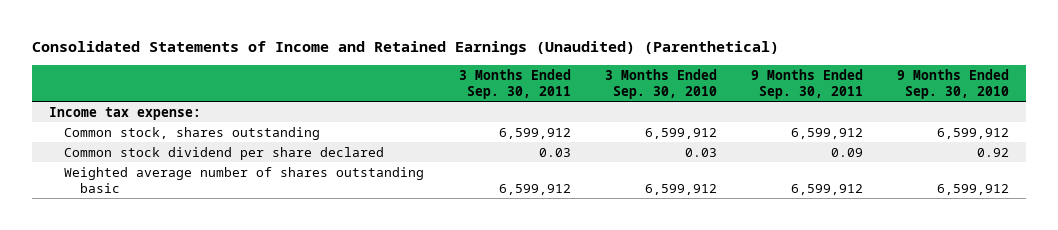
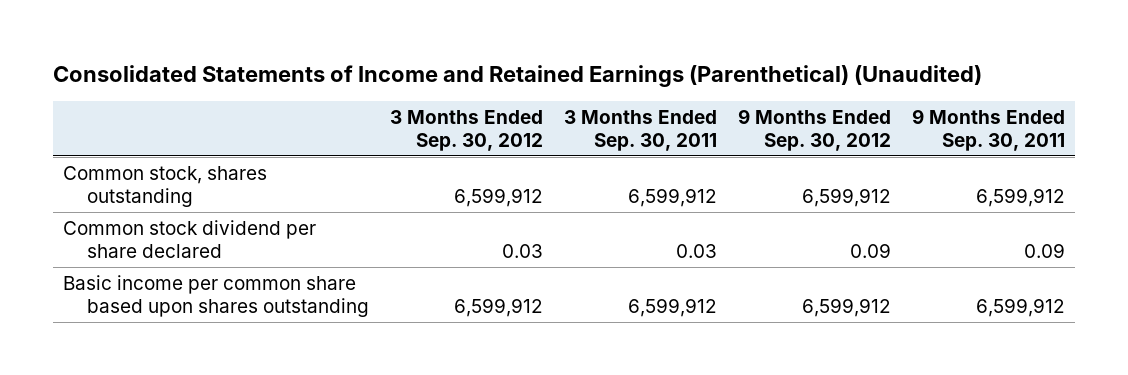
[31,41,779,56] Consolidated Statements of Income and Retained Earnings (Unaudited) (Parenthetical) -> [52,65,982,88] Consolidated Statements of Income and Retained Earnings (Parenthetical) (Unaudited)
[604,69,717,100] 3 Months Ended Sep. 30, 2010 -> none
[897,69,1010,100] 9 Months Ended Sep. 30, 2010 -> none
none -> [389,110,543,152] 3 Months Ended Sep. 30, 2012
none -> [737,109,891,152] 9 Months Ended Sep. 30, 2012
[49,106,202,120] Income tax expense: -> none
[64,166,425,193] Weighted average number of shares outstanding basic -> [63,274,369,317] Basic income per common share based upon shares outstanding

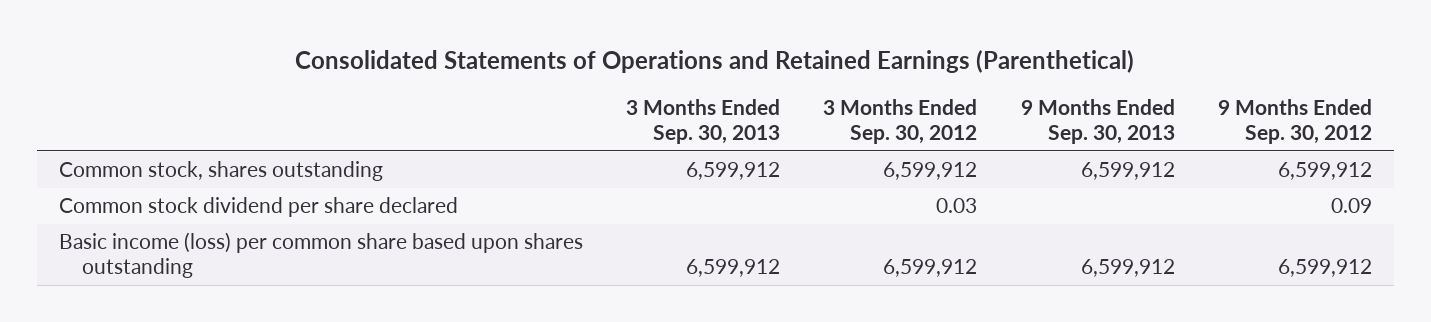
[52,65,982,88] Consolidated Statements of Income and Retained Earnings (Parenthetical) (Unaudited) -> [295,50,1135,74] Consolidated Statements of Operations and Retained Earnings (Parenthetical)
[563,110,717,152] 3 Months Ended Sep. 30, 2011 -> none
[911,109,1065,152] 9 Months Ended Sep. 30, 2011 -> none
none -> [625,99,780,145] 3 Months Ended Sep. 30, 2013
none -> [1020,99,1175,145] 9 Months Ended Sep. 30, 2013
[63,274,369,317] Basic income per common share based upon shares outstanding -> [58,232,583,279] Basic income (loss) per common share based upon shares outstanding

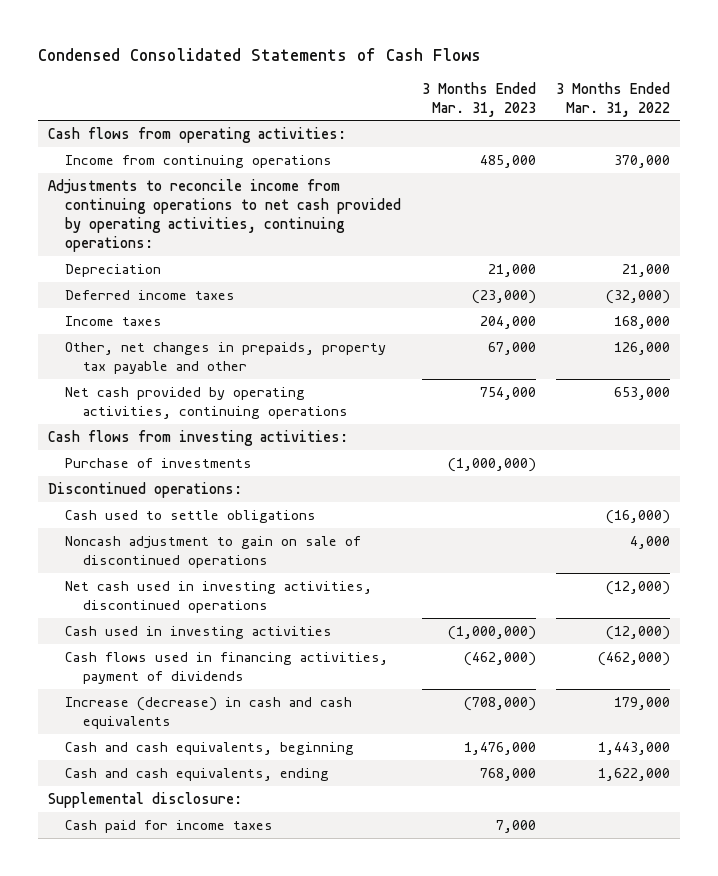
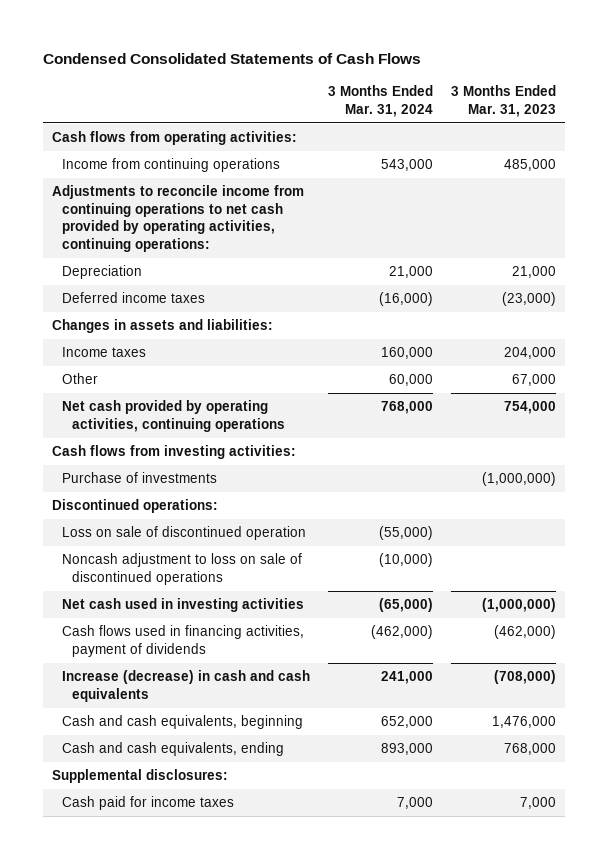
[555,81,670,117] 3 Months Ended Mar. 31, 2022 -> none
none -> [328,85,434,117] 3 Months Ended Mar. 31, 2024
none -> [52,319,274,334] Changes in assets and liabilities:
[65,342,387,374] Other, net changes in prepaids, property tax payable and other -> [62,373,99,385] Other
[65,510,317,524] Cash used to settle obligations -> none
[65,581,373,613] Net cash used in investing activities, discontinued operations -> none
none -> [62,526,307,541] Loss on sale of discontinued operation
[65,536,362,568] Noncash adjustment to gain on sale of discontinued operations -> [62,553,303,585] Noncash adjustment to loss on sale of discontinued operations
[65,626,333,640] Cash used in investing activities -> [62,598,305,613] Net cash used in investing activities
[48,792,243,809] Supplemental disclosure: -> [52,769,229,784] Supplemental disclosures:

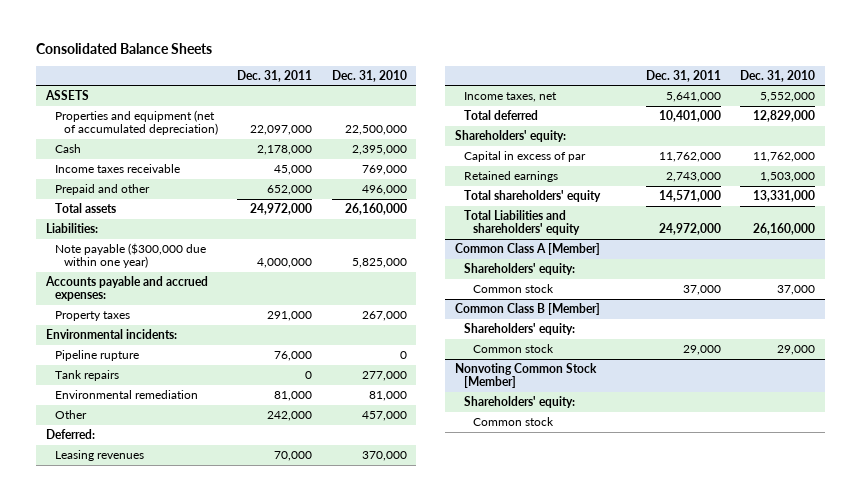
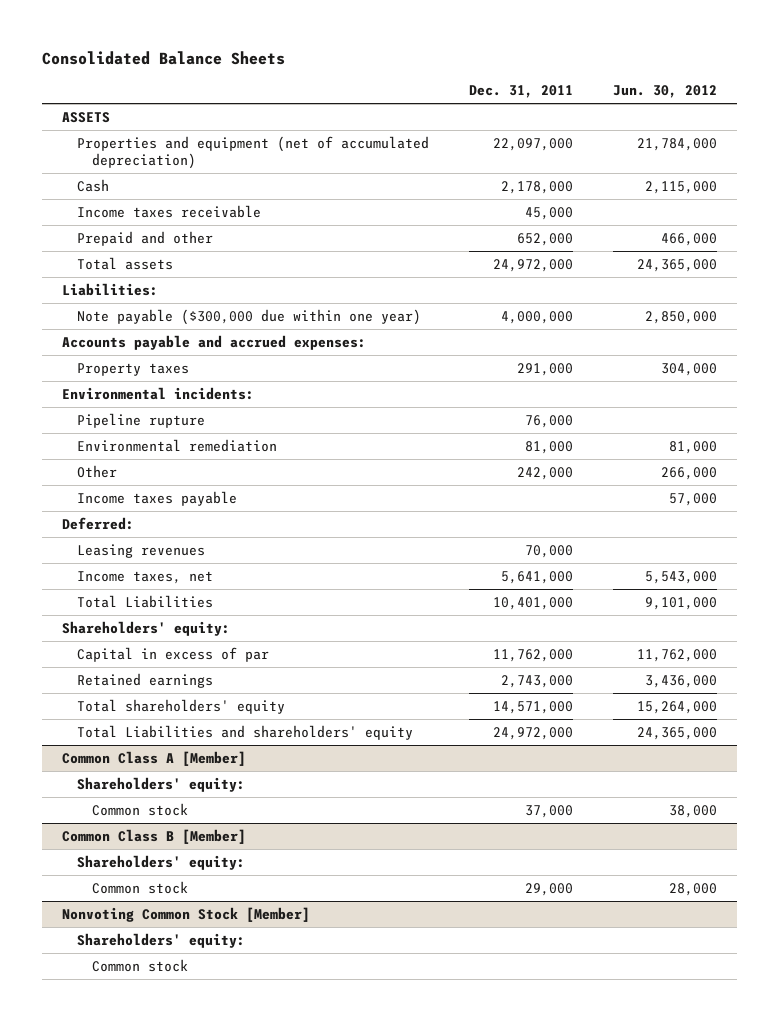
[331,69,407,82] Dec. 31, 2010 -> none
none -> [612,85,717,99] Jun. 30, 2012
[54,369,119,381] Tank repairs -> none
none -> [76,490,237,506] Income taxes payable
[463,109,538,120] Total deferred -> [76,594,213,608] Total Liabilities

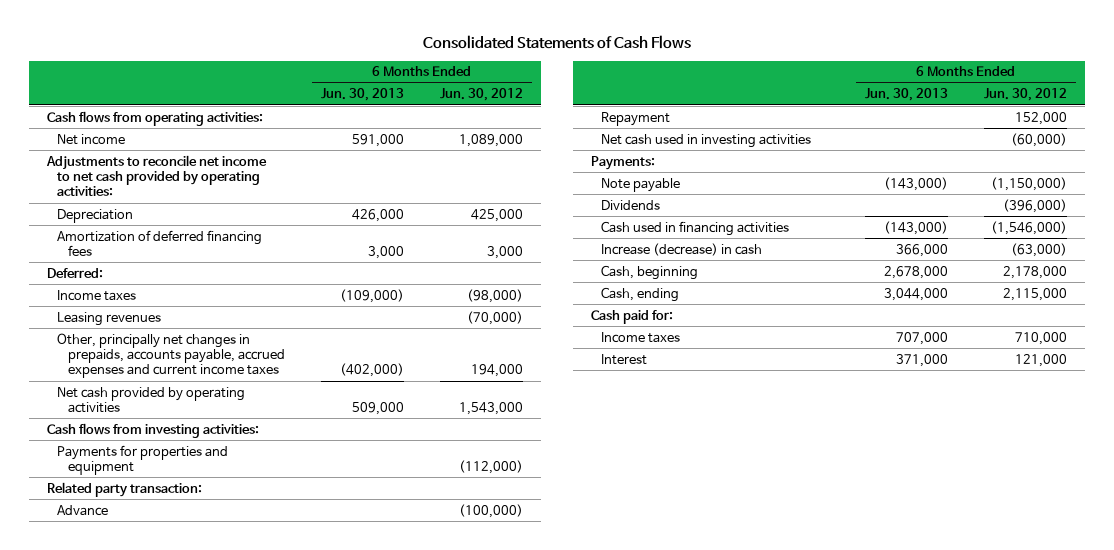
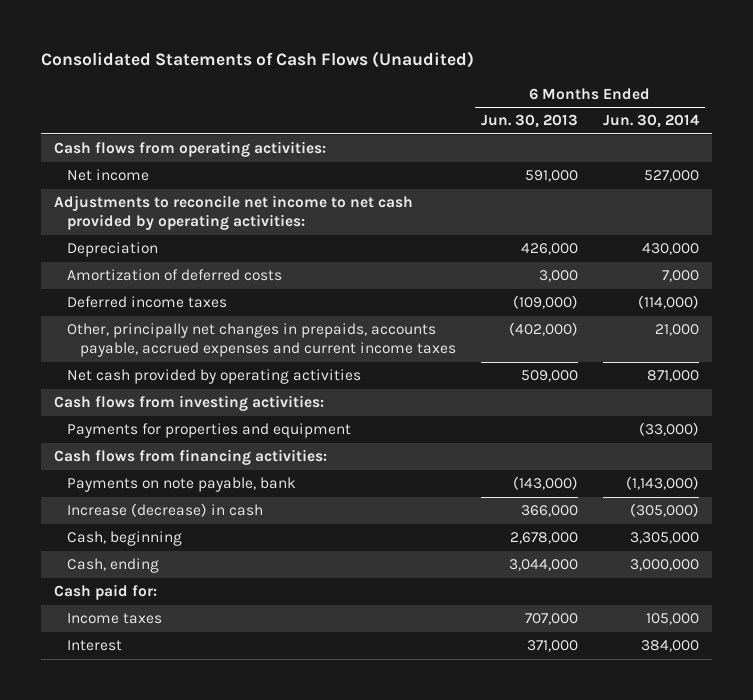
[422,35,691,50] Consolidated Statements of Cash Flows -> [41,51,475,69] Consolidated Statements of Cash Flows (Unaudited)
[440,88,524,102] Jun. 30, 2012 -> none
none -> [603,114,700,129] Jun. 30, 2014
[46,267,103,278] Deferred: -> none
[57,311,162,326] Leasing revenues -> none
[57,229,263,256] Amortization of deferred financing fees -> [66,269,282,282] Amortization of deferred costs
[57,289,137,301] Income taxes -> [66,296,227,309] Deferred income taxes
[46,481,202,497] Related party transaction: -> none
[57,504,109,516] Advance -> none
[601,111,671,126] Repayment -> none
[601,133,812,148] Net cash used in investing activities -> none
[590,155,655,170] Payments: -> none
[601,199,661,210] Dividends -> none
[601,220,790,236] Cash used in financing activities -> none
none -> [53,449,327,466] Cash flows from financing activities:
[601,177,681,192] Note payable -> [66,477,296,493] Payments on note payable, bank

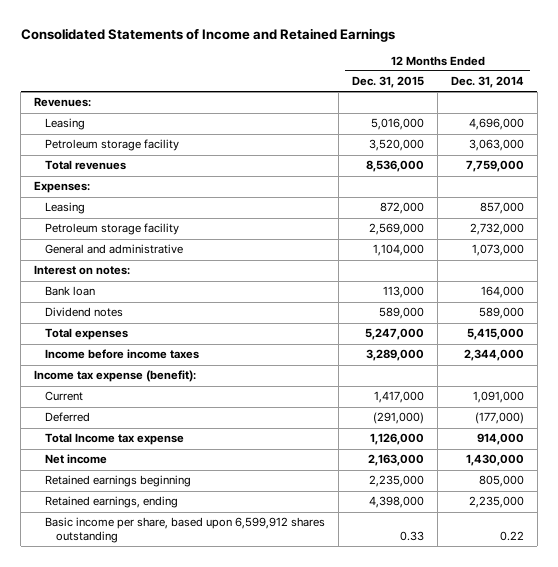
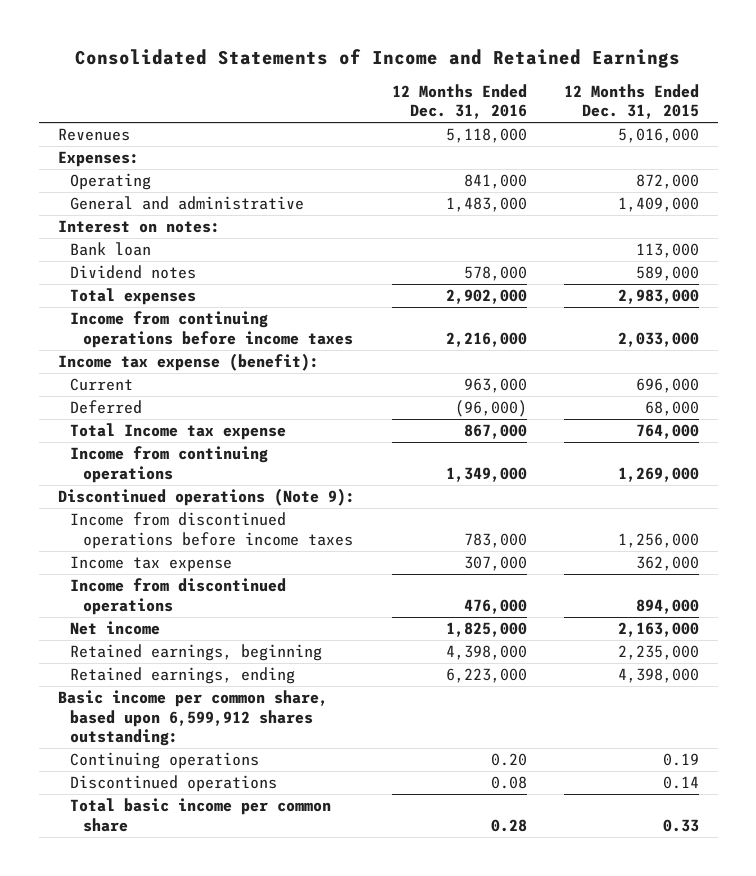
[450,76,524,89] Dec. 31, 2014 -> none
none -> [391,83,527,120] 12 Months Ended Dec. 31, 2016
[33,97,91,108] Revenues: -> none
[44,118,85,131] Leasing -> none
[44,139,179,152] Petroleum storage facility -> none
[44,160,126,171] Total revenues -> [57,128,130,142] Revenues
[365,160,424,173] 8,536,000 -> [617,128,699,144] 5,016,000
[44,223,179,236] Petroleum storage facility -> none
[44,202,85,215] Leasing -> [70,173,152,191] Operating
[372,244,424,257] 1,104,000 -> [617,197,699,213] 1,409,000
[364,328,424,341] 5,247,000 -> [617,289,699,305] 2,983,000
[44,349,199,360] Income before income taxes -> [70,311,353,348] Income from continuing operations before income taxes
[365,349,424,362] 3,289,000 -> [617,331,699,347] 2,033,000
[373,391,424,404] 1,417,000 -> [635,378,699,394] 696,000
[372,412,424,425] (291,000) -> [644,401,699,417] 68,000
[369,433,424,446] 1,126,000 -> [635,424,699,440] 764,000
none -> [70,446,269,483] Income from continuing operations
none -> [57,488,355,507] Discontinued operations (Note 9):
none -> [70,512,353,549] Income from discontinued operations before income taxes
none -> [70,556,233,573] Income tax expense
none -> [70,578,287,615] Income from discontinued operations
[44,475,191,488] Retained earnings beginning -> [70,644,323,662] Retained earnings, beginning
none -> [57,690,328,746] Basic income per common share, based upon 6,599,912 shares outstanding:
none -> [70,752,260,770] Continuing operations
none -> [70,775,278,793] Discontinued operations
[44,517,325,544] Basic income per share, based upon 6,599,912 shares outstanding -> [70,798,332,832] Total basic income per common share

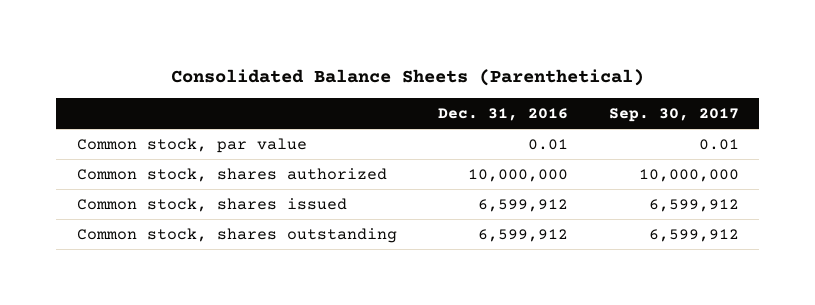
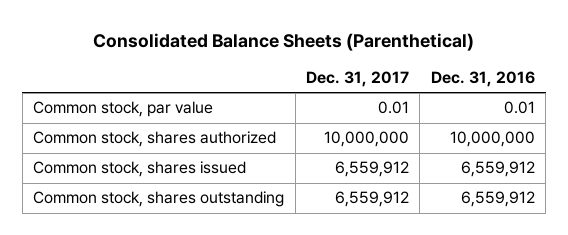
[608,108,739,123] Sep. 30, 2017 -> none
none -> [306,71,410,88] Dec. 31, 2017
[477,198,568,212] 6,599,912 -> [460,161,535,178] 6,559,912
[477,228,568,242] 6,599,912 -> [460,191,535,208] 6,559,912

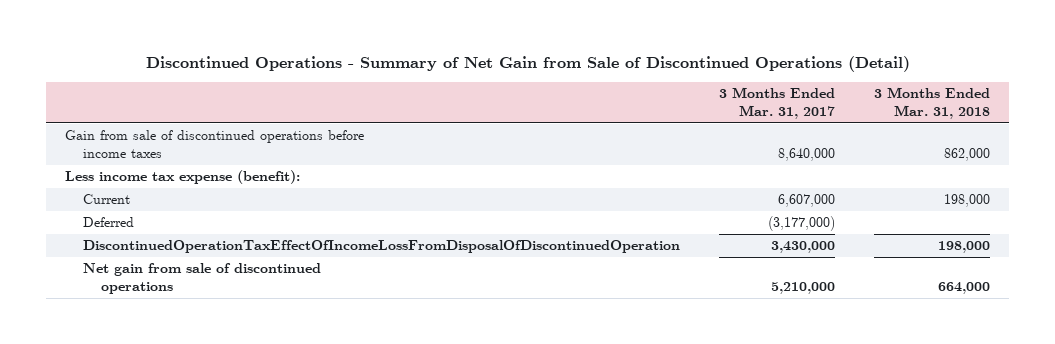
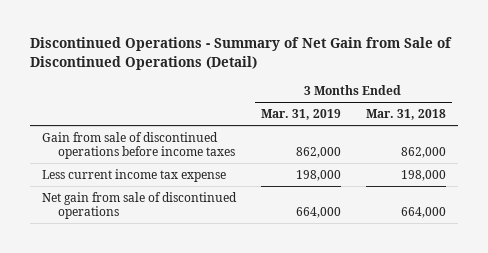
[718,87,835,119] 3 Months Ended Mar. 31, 2017 -> none
none -> [260,109,341,121] Mar. 31, 2019
[65,170,301,185] Less income tax expense (benefit): -> none
[83,217,135,228] Deferred -> none
[83,240,681,254] DiscontinuedOperationTaxEffectOfIncomeLossFromDisposalOfDiscontinuedOperation -> none
[83,194,131,205] Current -> [42,168,227,182] Less current income tax expense

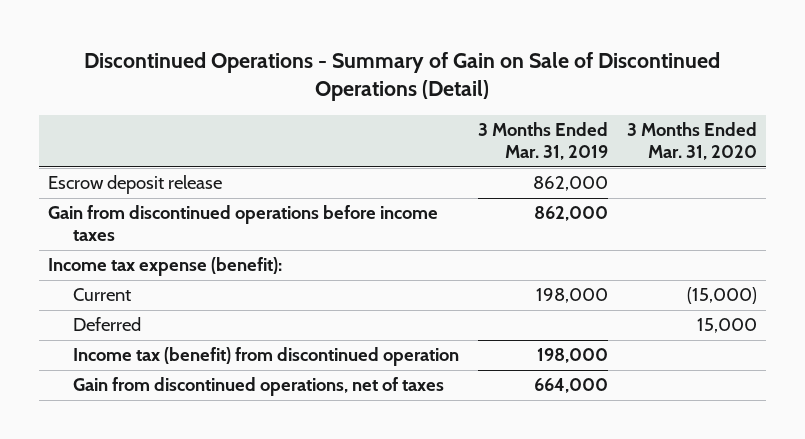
[29,37,452,70] Discontinued Operations - Summary of Net Gain from Sale of Discontinued Operations (Detail) -> [84,51,721,102] Discontinued Operations - Summary of Gain on Sale of Discontinued Operations (Detail)
[365,109,446,121] Mar. 31, 2018 -> none
none -> [626,122,757,161] 3 Months Ended Mar. 31, 2020
none -> [48,175,223,195] Escrow deposit release
[42,131,236,160] Gain from sale of discontinued operations before income taxes -> [48,205,439,242] Gain from discontinued operations before income taxes
none -> [48,257,283,277] Income tax expense (benefit):
[42,168,227,182] Less current income tax expense -> [73,288,132,302] Current
none -> [73,317,142,332] Deferred
none -> [73,347,460,367] Income tax (benefit) from discontinued operation
[42,191,238,220] Net gain from sale of discontinued operations -> [73,377,445,397] Gain from discontinued operations, net of taxes

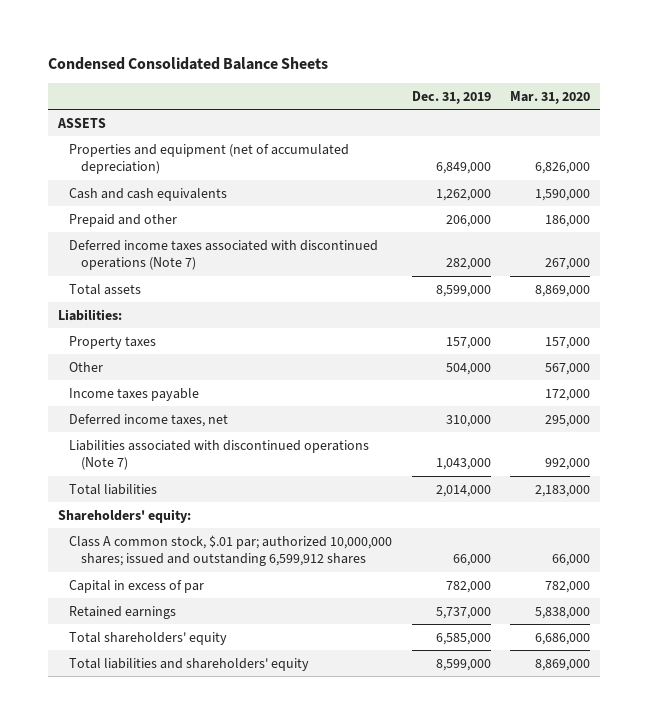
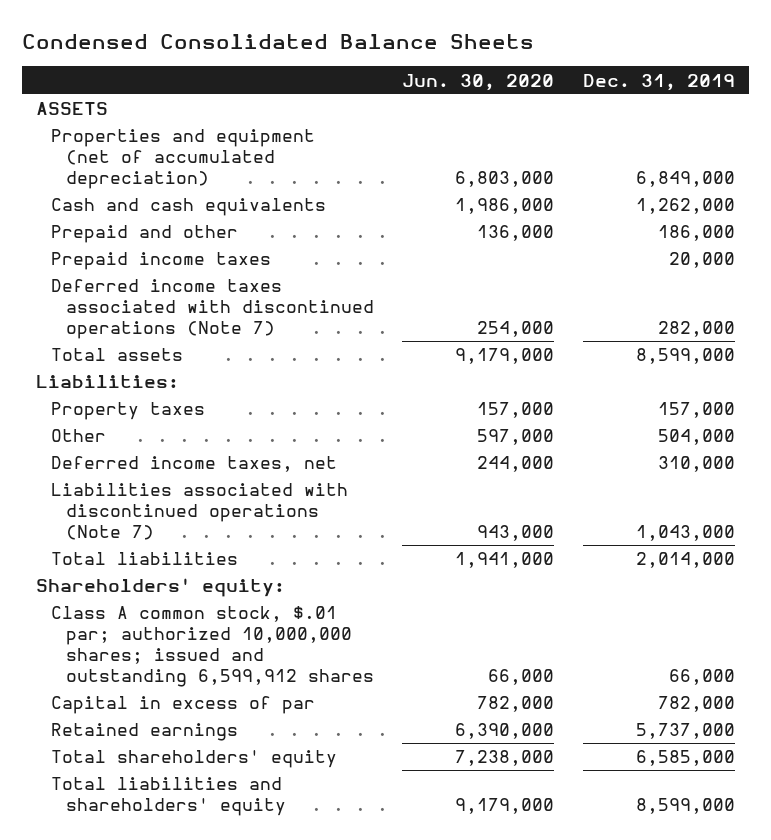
[510,90,591,104] Mar. 31, 2020 -> none
none -> [402,73,555,91] Jun. 30, 2020
[445,214,491,227] 206,000 -> [657,225,735,242] 186,000
none -> [50,252,271,271] Prepaid income taxes
[69,387,200,401] Income taxes payable -> none

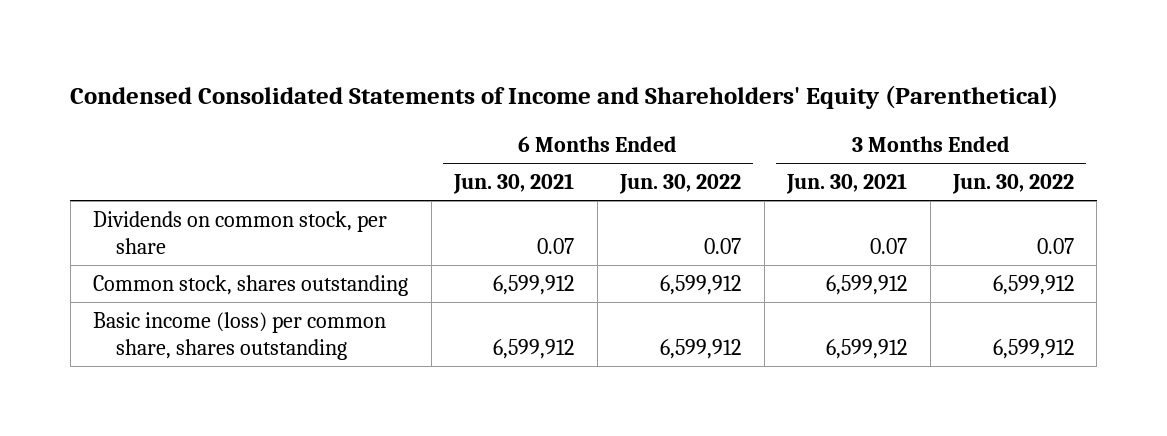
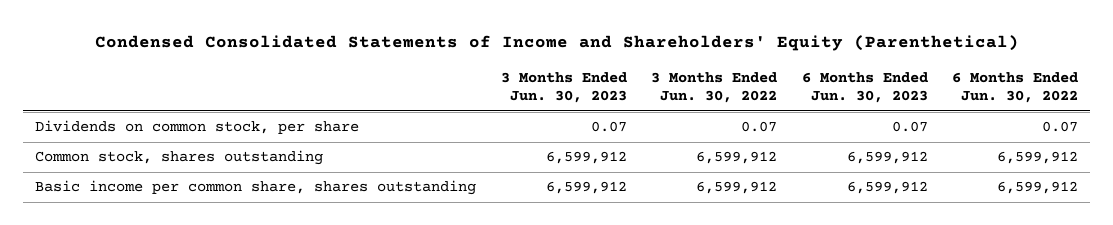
[453,173,575,195] Jun. 30, 2021 -> none
[786,173,908,195] Jun. 30, 2021 -> none
none -> [500,71,627,104] 3 Months Ended Jun. 30, 2023
none -> [801,71,928,104] 6 Months Ended Jun. 30, 2023
[93,311,387,361] Basic income (loss) per common share, shares outstanding -> [35,180,477,196] Basic income per common share, shares outstanding

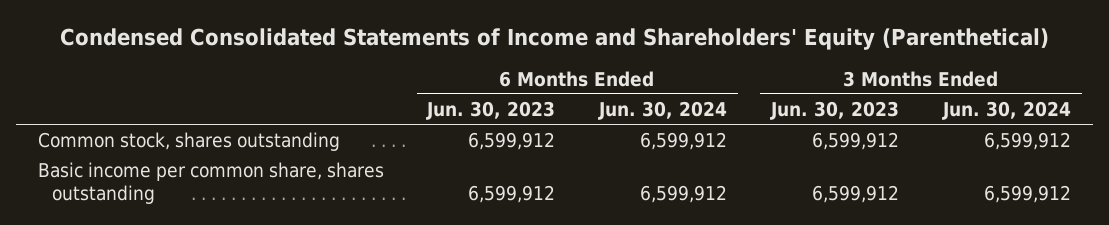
[651,71,778,104] 3 Months Ended Jun. 30, 2022 -> none
[952,71,1079,104] 6 Months Ended Jun. 30, 2022 -> none
none -> [598,100,728,120] Jun. 30, 2024
none -> [942,100,1072,120] Jun. 30, 2024
[35,120,360,135] Dividends on common stock, per share -> none

